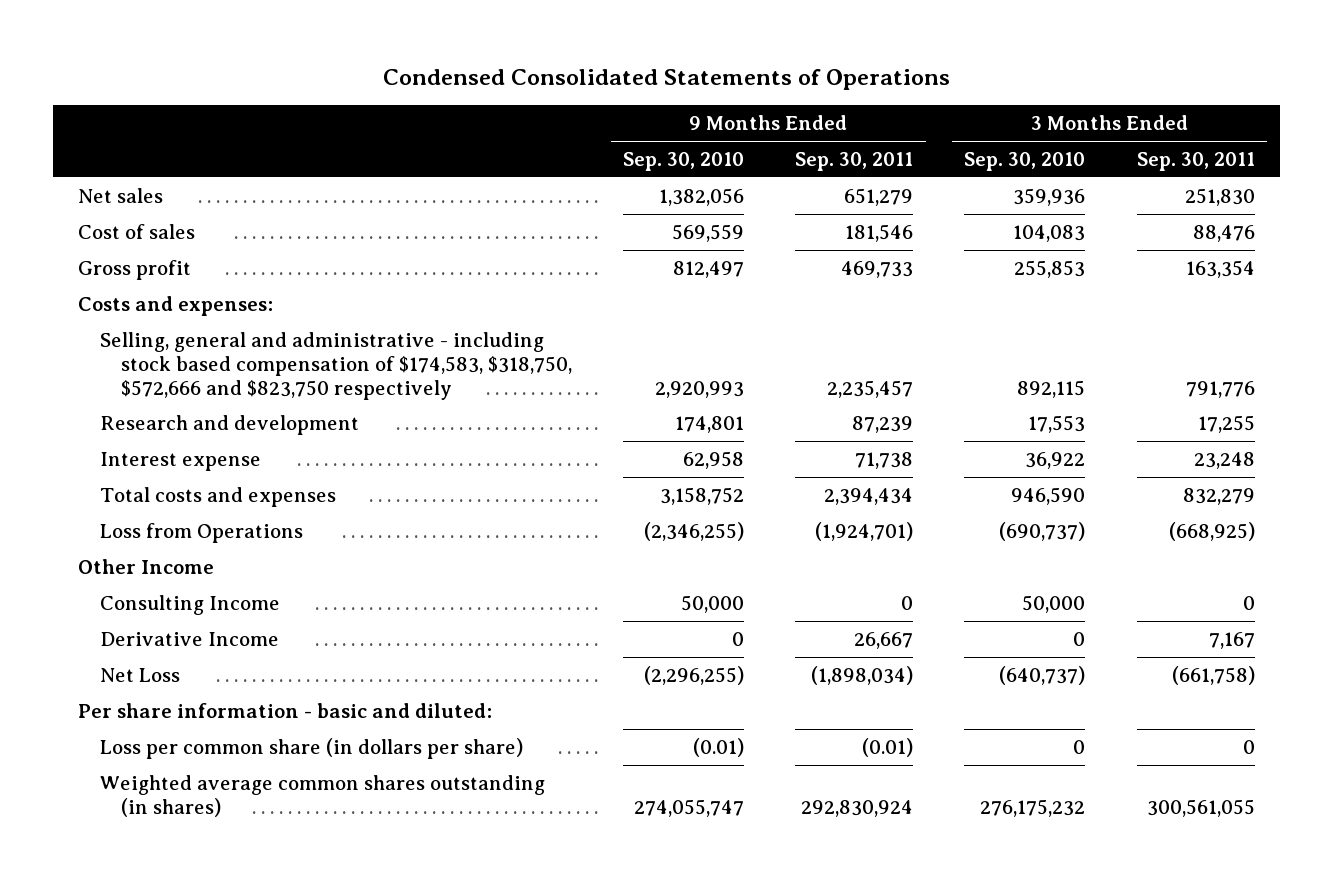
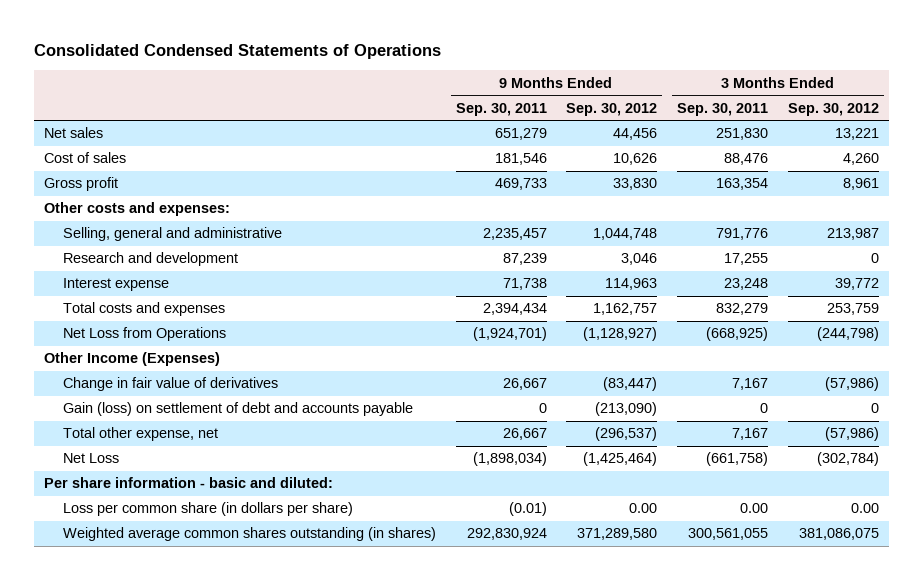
[382,68,950,90] Condensed Consolidated Statements of Operations -> [33,44,441,60] Consolidated Condensed Statements of Operations
[623,152,745,172] Sep. 30, 2010 -> none
[964,152,1086,172] Sep. 30, 2010 -> none
none -> [566,102,658,116] Sep. 30, 2012
none -> [787,102,879,116] Sep. 30, 2012
[78,295,274,316] Costs and expenses: -> [43,202,230,217] Other costs and expenses:
[99,331,573,400] Selling, general and administrative - including stock based compensation of $174,583, $318,750, $572,666 and $823,750 respectively -> [62,227,282,242] Selling, general and administrative
[99,594,280,615] Consulting Income -> none
[99,522,303,543] Loss from Operations -> [62,327,226,342] Net Loss from Operations
[78,558,215,574] Other Income -> [43,352,220,367] Other Income (Expenses)
[99,631,279,646] Derivative Income -> [62,377,278,392] Change in fair value of derivatives
none -> [62,402,413,417] Gain (loss) on settlement of debt and accounts payable
none -> [62,427,218,442] Total other expense, net
[1242,739,1255,754] 0 -> [740,503,769,514] 0.00

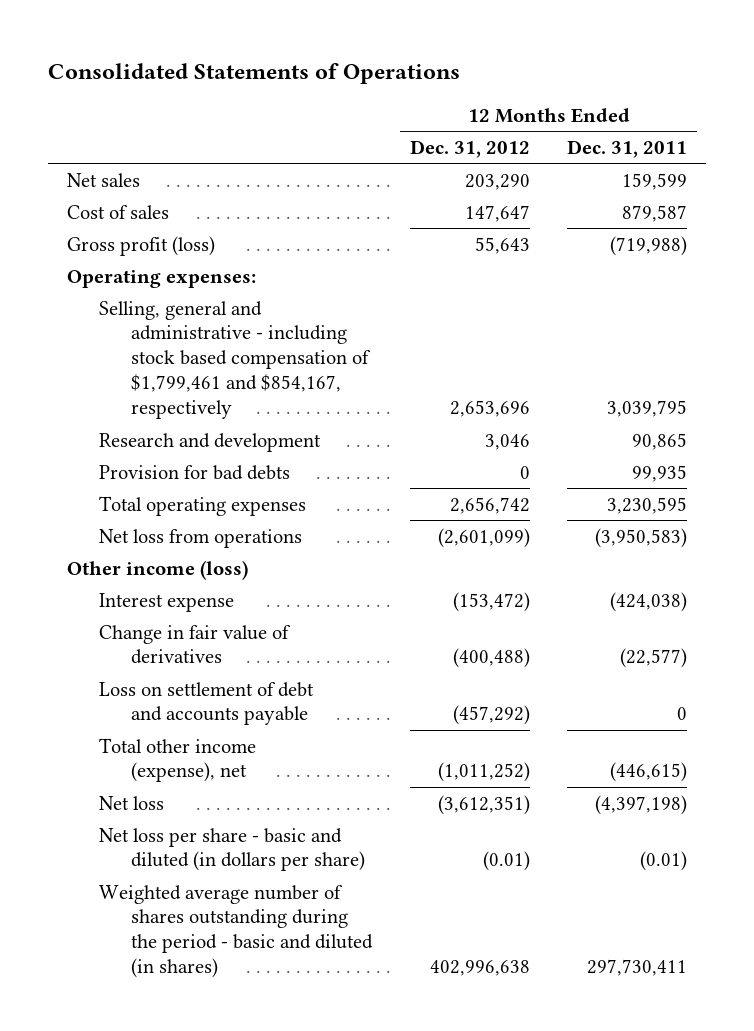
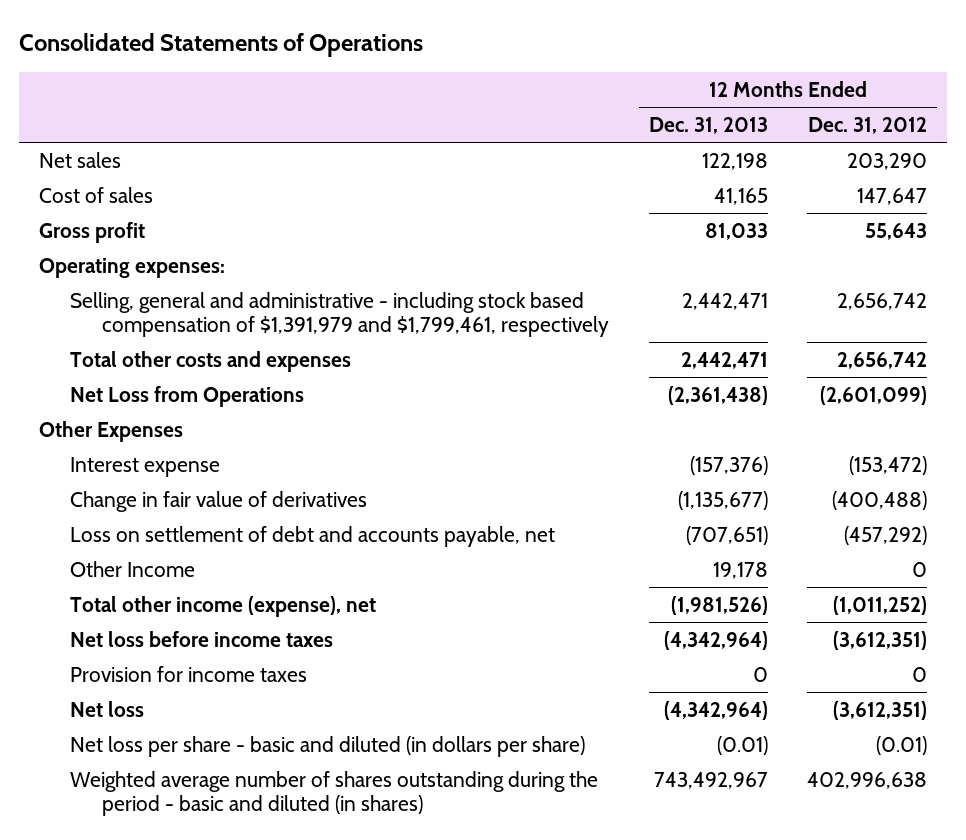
[567,140,688,159] Dec. 31, 2011 -> none
none -> [648,116,768,134] Dec. 31, 2013
[66,235,215,256] Gross profit (loss) -> [38,221,145,243] Gross profit
[98,432,321,452] Research and development -> none
[98,464,290,480] Provision for bad debts -> none
[98,300,371,420] Selling, general and administrative - including stock based compensation of $1,799,461 and $854,167, respectively -> [70,291,609,338] Selling, general and administrative - including stock based compensation of $1,391,979 and $1,799,461, respectively
[449,400,530,418] 2,653,696 -> [837,292,928,310] 2,656,742
[98,495,306,516] Total operating expenses -> [70,350,352,372] Total other costs and expenses
[98,528,302,548] Net loss from operations -> [70,385,305,407] Net Loss from Operations
[66,559,248,580] Other income (loss) -> [38,420,183,442] Other Expenses
[98,681,314,726] Loss on settlement of debt and accounts payable -> [70,525,556,547] Loss on settlement of debt and accounts payable, net
none -> [70,560,196,577] Other Income
none -> [70,630,334,647] Net loss before income taxes
none -> [70,665,308,682] Provision for income taxes

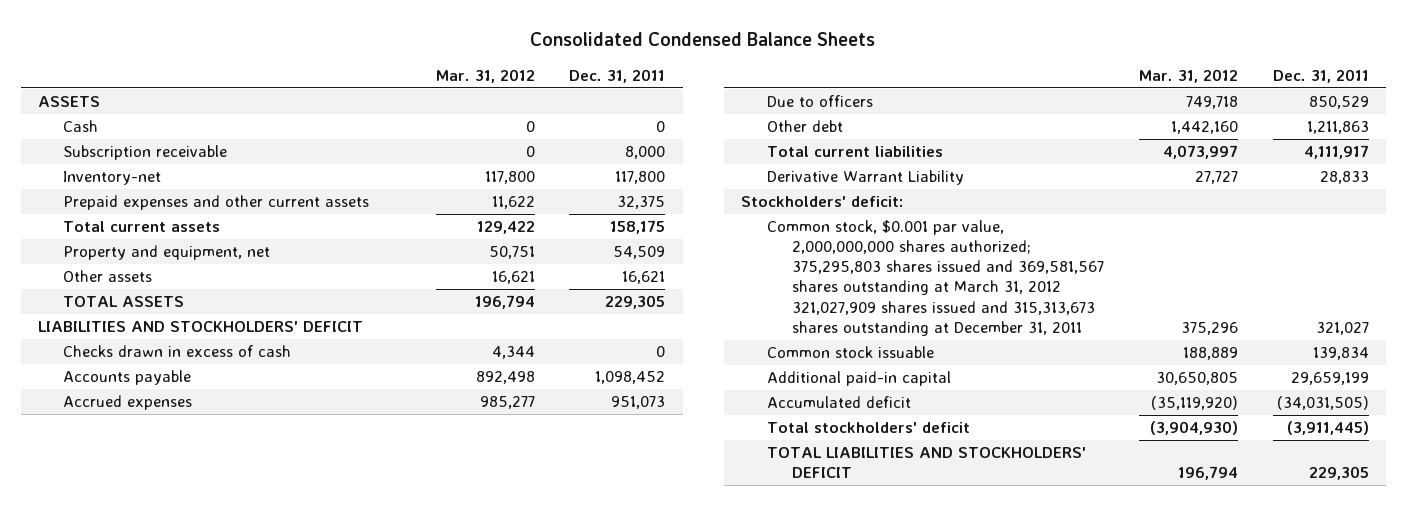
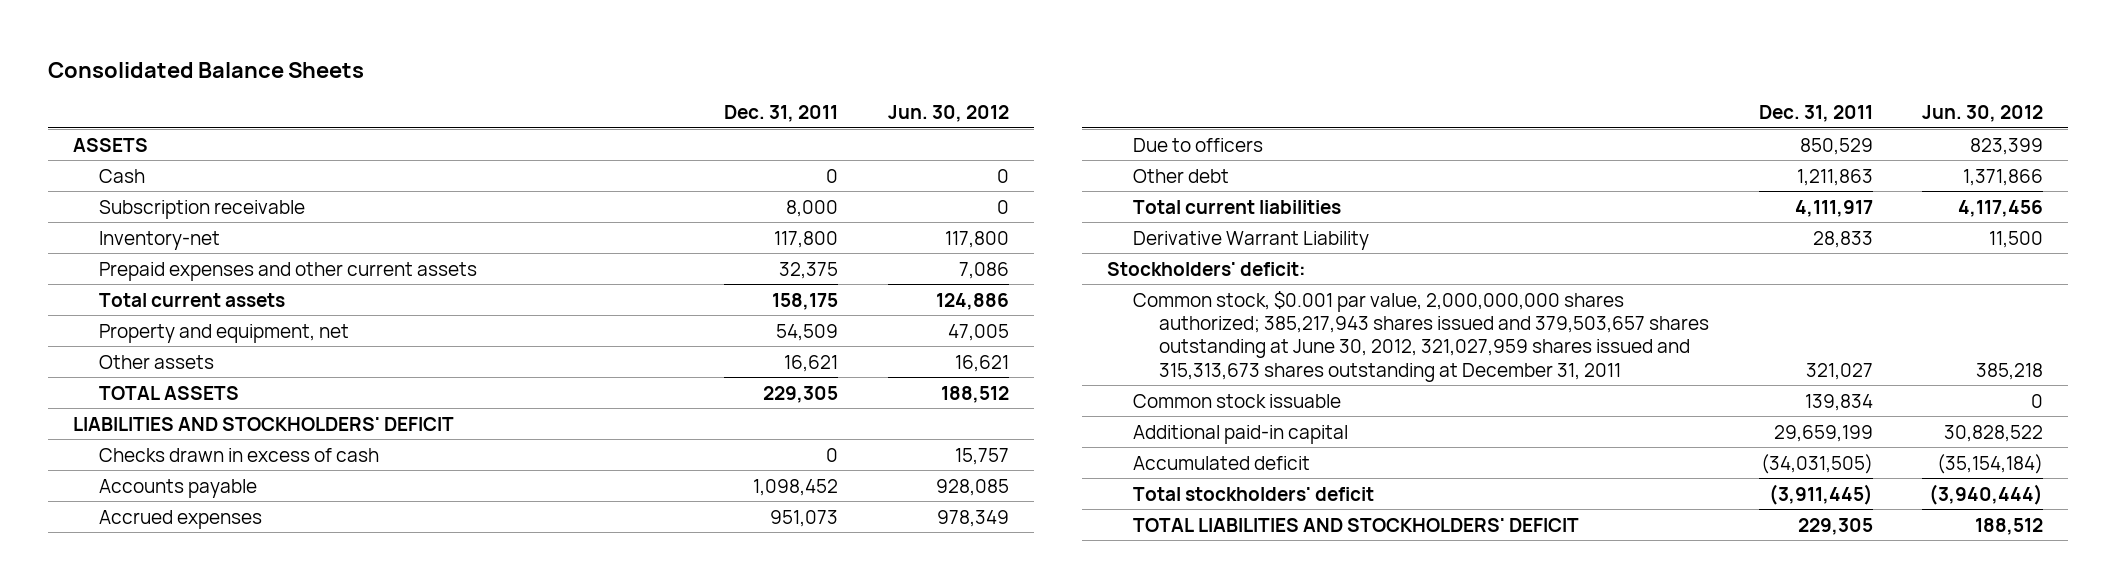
[530,32,876,47] Consolidated Condensed Balance Sheets -> [47,61,364,78] Consolidated Balance Sheets
[435,68,535,83] Mar. 31, 2012 -> none
none -> [888,105,1010,123] Jun. 30, 2012
[766,220,1105,336] Common stock, $0.001 par value, 2,000,000,000 shares authorized; 375,295,803 shares issued and 369,581,567 shares outstanding at March 31, 2012 321,027,909 shares issued and 315,313,673 shares outstanding at December 31, 2011 -> [1132,290,1709,382] Common stock, $0.001 par value, 2,000,000,000 shares authorized; 385,217,943 shares issued and 379,503,657 shares outstanding at June 30, 2012, 321,027,959 shares issued and 315,313,673 shares outstanding at December 31, 2011

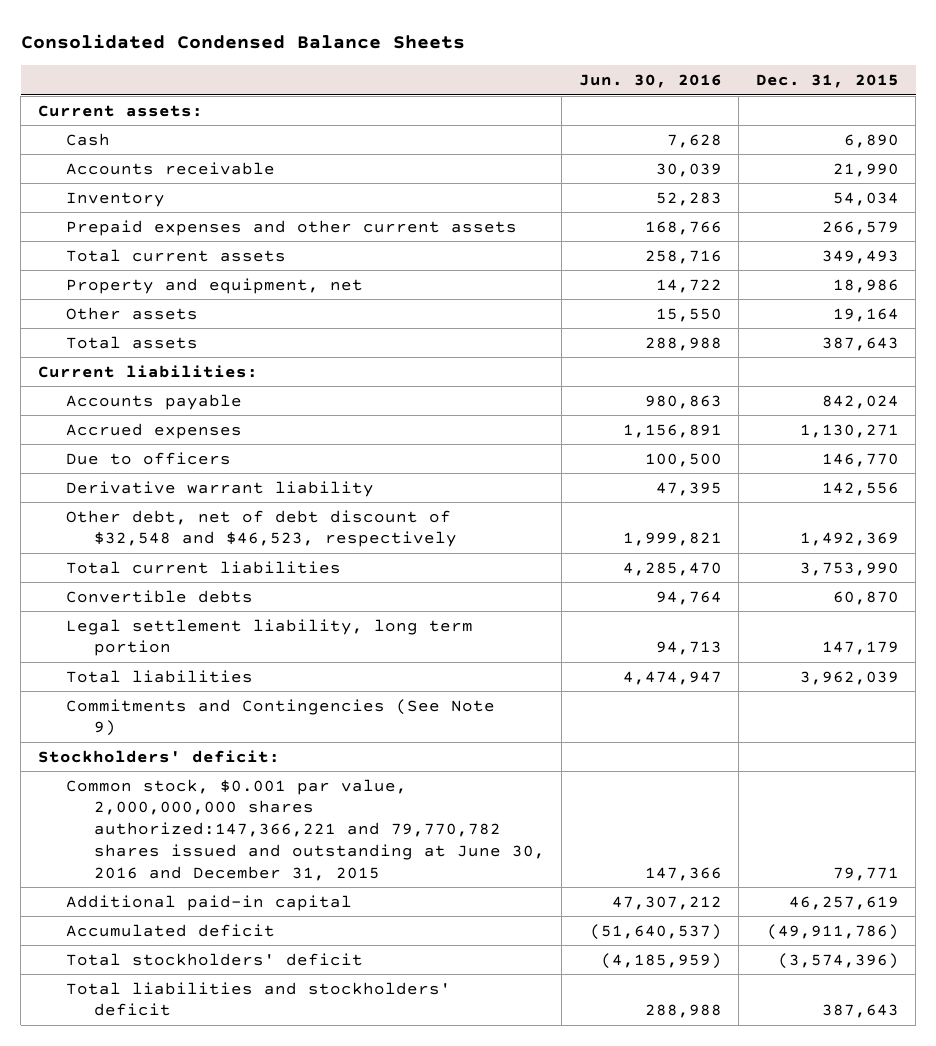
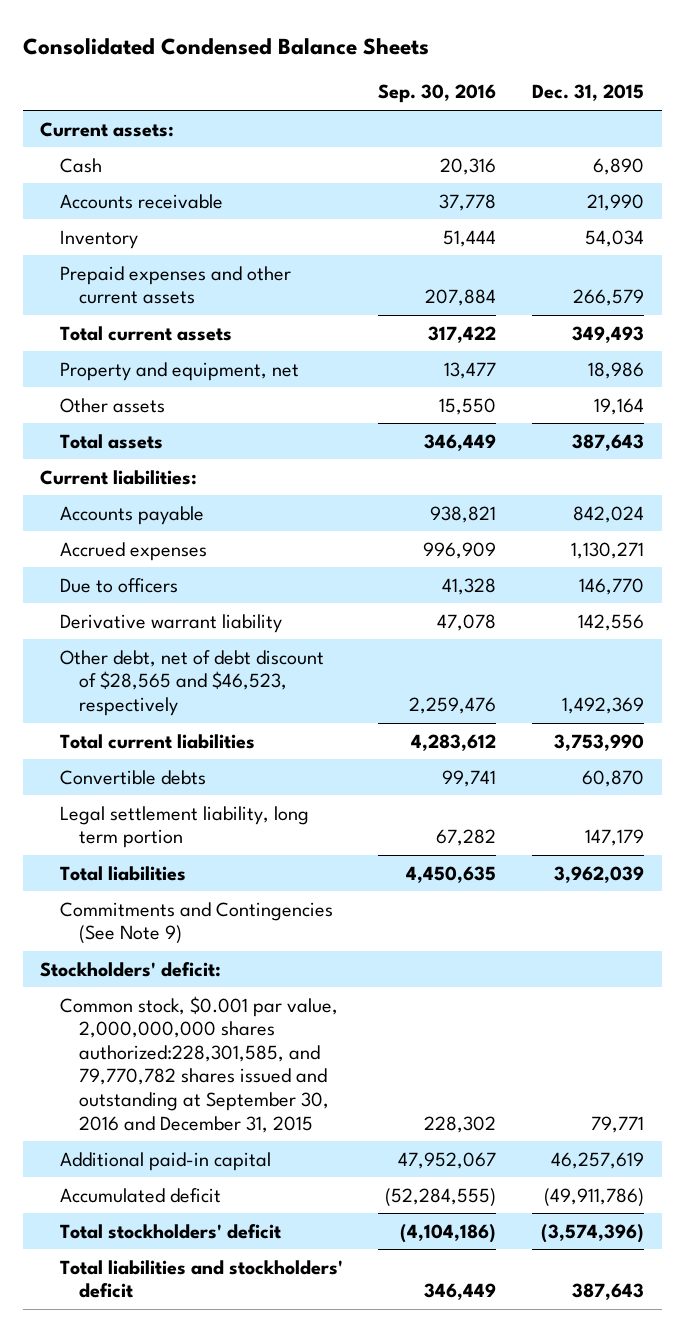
[578,74,722,89] Jun. 30, 2016 -> none
none -> [378,84,497,104] Sep. 30, 2016
[65,509,457,548] Other debt, net of debt discount of $32,548 and $46,523, respectively -> [59,649,324,716] Other debt, net of debt discount of $28,565 and $46,523, respectively
[65,778,545,881] Common stock, $0.001 par value, 2,000,000,000 shares authorized:147,366,221 and 79,770,782 shares issued and outstanding at June 30, 2016 and December 31, 2015 -> [59,995,338,1133] Common stock, $0.001 par value, 2,000,000,000 shares authorized:228,301,585, and 79,770,782 shares issued and outstanding at September 30, 2016 and December 31, 2015

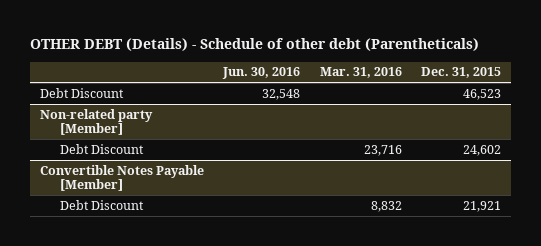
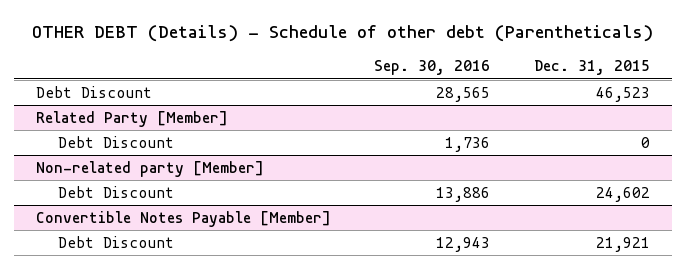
[222,67,301,80] Jun. 30, 2016 -> none
[319,67,402,79] Mar. 31, 2016 -> none
none -> [374,60,491,76] Sep. 30, 2016
none -> [35,110,228,127] Related Party [Member]
none -> [58,135,175,148] Debt Discount

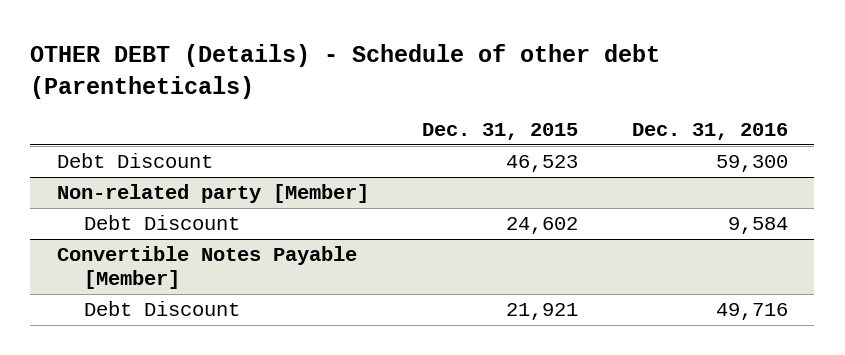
[374,60,491,76] Sep. 30, 2016 -> none
none -> [631,123,788,141] Dec. 31, 2016
[35,110,228,127] Related Party [Member] -> none
[58,135,175,148] Debt Discount -> none

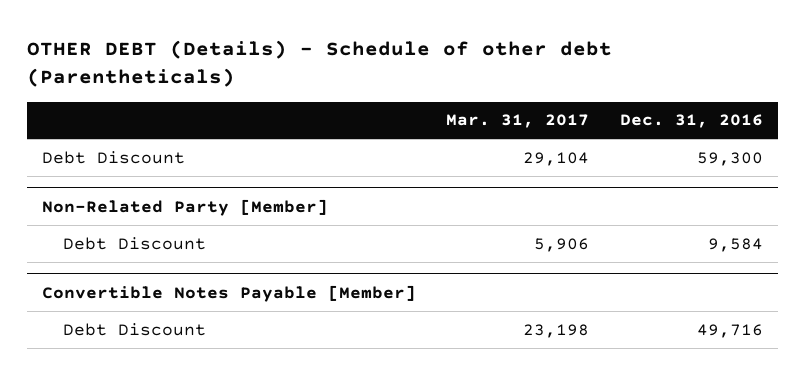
[422,123,579,141] Dec. 31, 2015 -> none
none -> [446,114,590,129] Mar. 31, 2017
[57,184,370,204] Non-related party [Member] -> [42,198,329,216] Non-Related Party [Member]

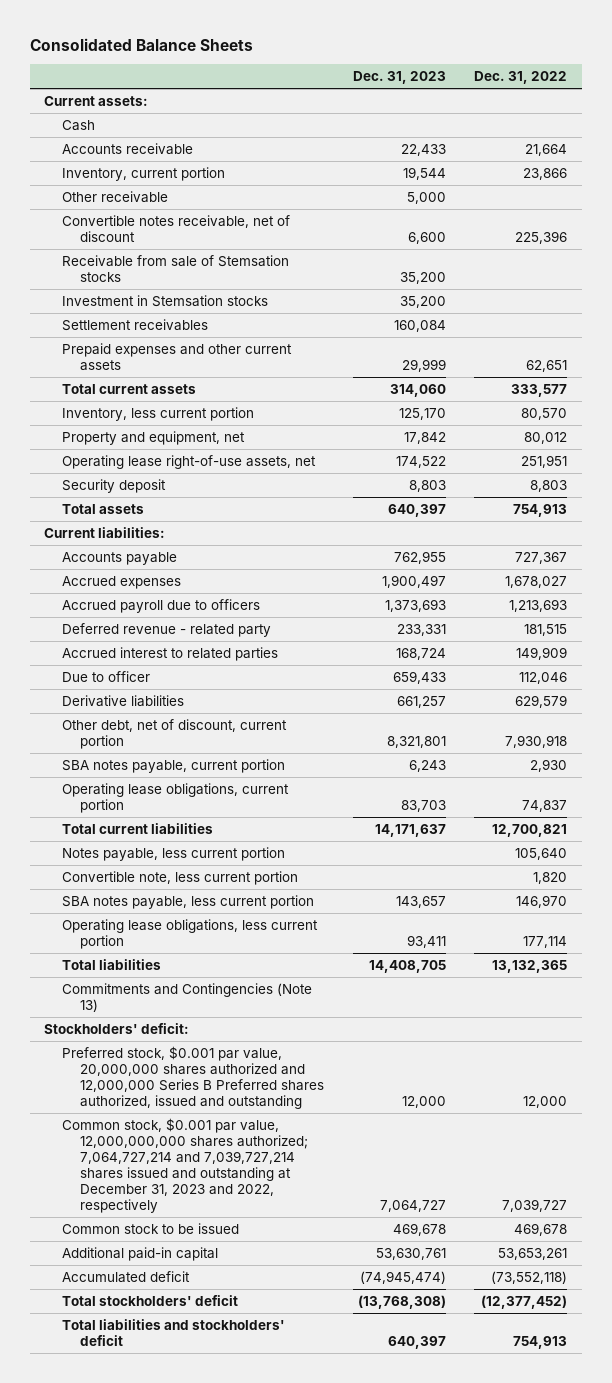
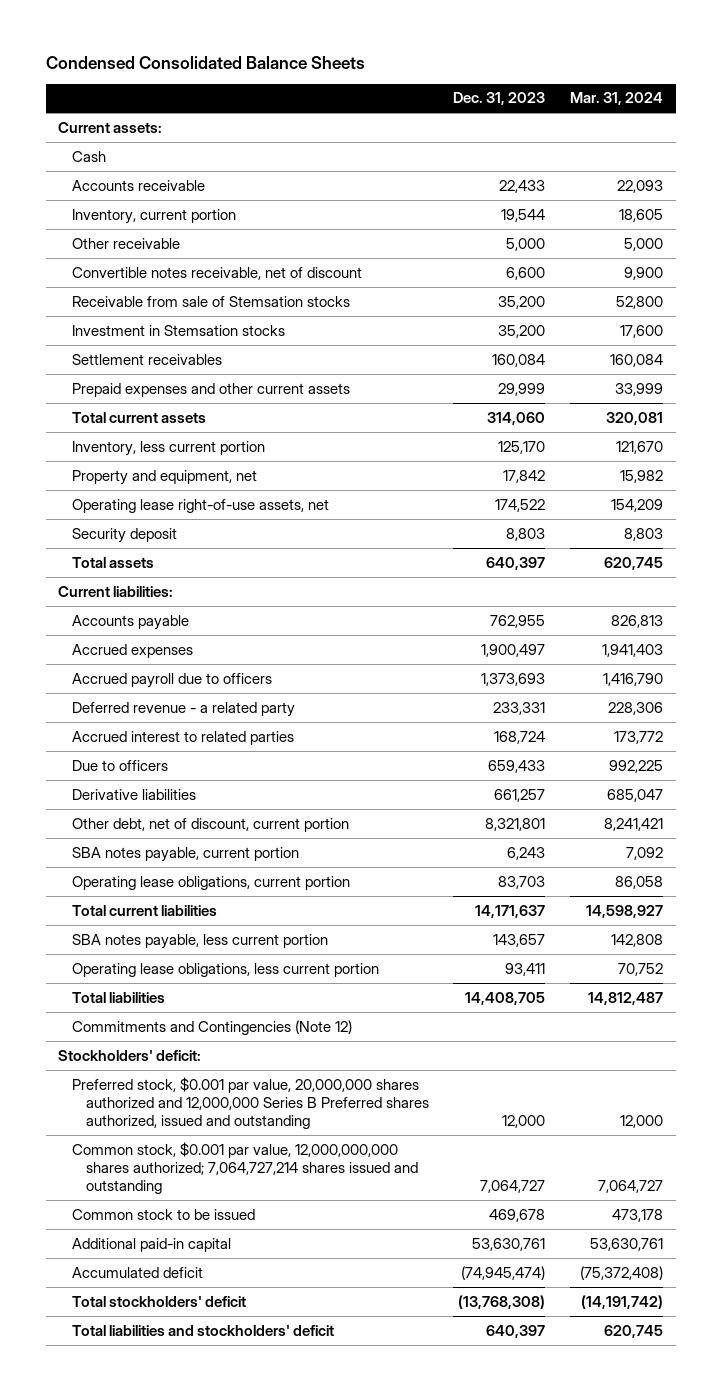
[30,37,254,51] Consolidated Balance Sheets -> [45,55,365,69] Condensed Consolidated Balance Sheets
[474,70,568,84] Dec. 31, 2022 -> none
none -> [570,92,664,106] Mar. 31, 2024
[62,622,272,637] Deferred revenue - related party -> [71,701,295,717] Deferred revenue - a related party
[62,670,151,682] Due to officer -> [71,759,168,771] Due to officers
[62,846,286,861] Notes payable, less current portion -> none
[62,870,299,885] Convertible note, less current portion -> none
[62,982,313,1012] Commitments and Contingencies (Note 13) -> [71,1019,352,1035] Commitments and Contingencies (Note 12)
[62,1117,309,1214] Common stock, $0.001 par value, 12,000,000,000 shares authorized; 7,064,727,214 and 7,039,727,214 shares issued and outstanding at December 31, 2023 and 2022, respectively -> [71,1141,418,1194] Common stock, $0.001 par value, 12,000,000,000 shares authorized; 7,064,727,214 shares issued and outstanding

